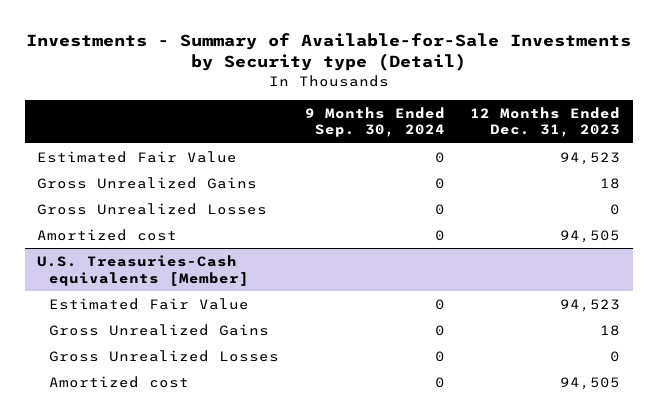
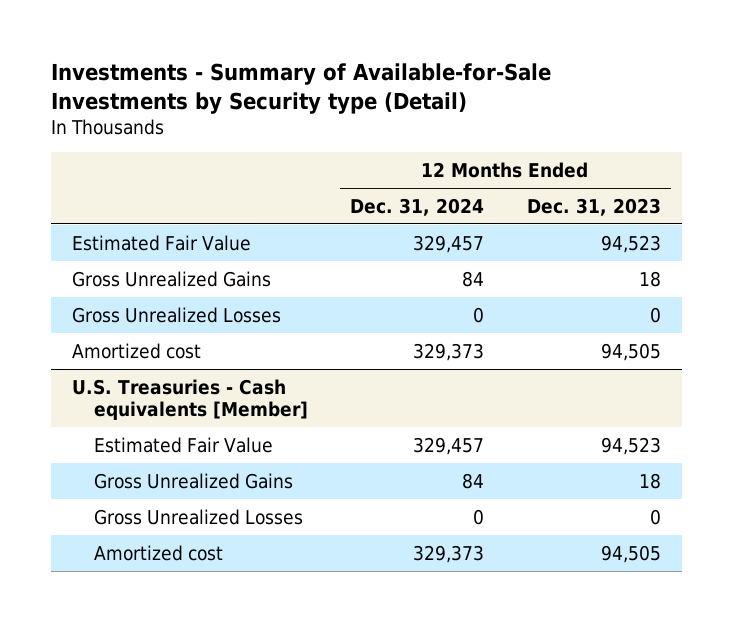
[304,106,445,138] 9 Months Ended Sep. 30, 2024 -> none
none -> [350,197,485,216] Dec. 31, 2024
[37,255,250,286] U.S. Treasuries-Cash equivalents [Member] -> [71,378,308,420] U.S. Treasuries - Cash equivalents [Member]

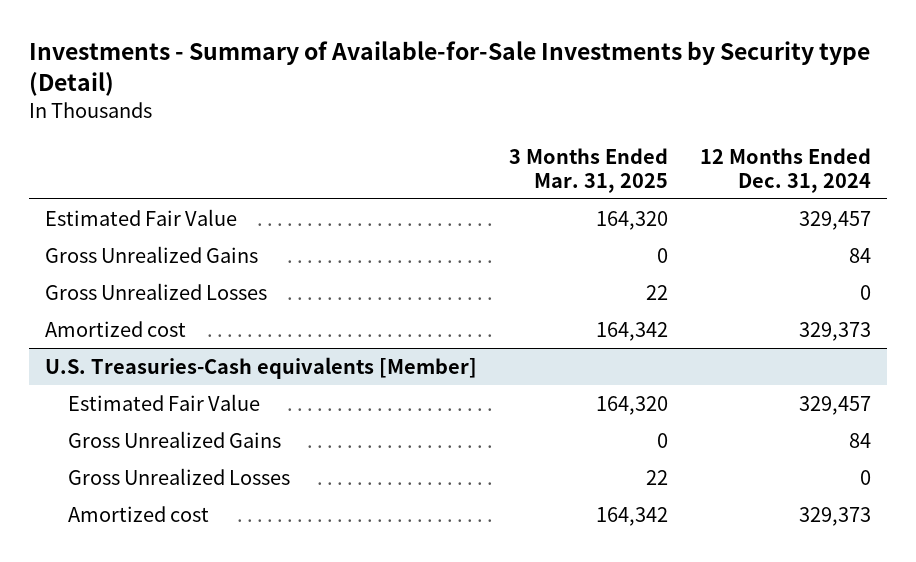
[526,197,661,216] Dec. 31, 2023 -> none
none -> [509,148,669,193] 3 Months Ended Mar. 31, 2025
[71,378,308,420] U.S. Treasuries - Cash equivalents [Member] -> [45,356,478,379] U.S. Treasuries-Cash equivalents [Member]

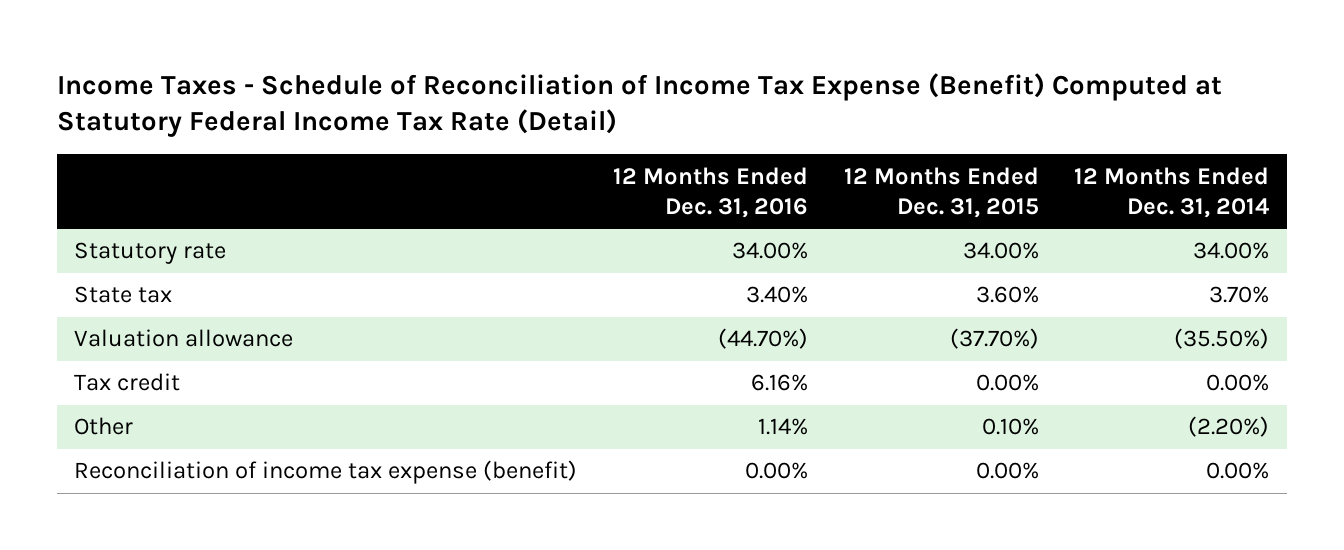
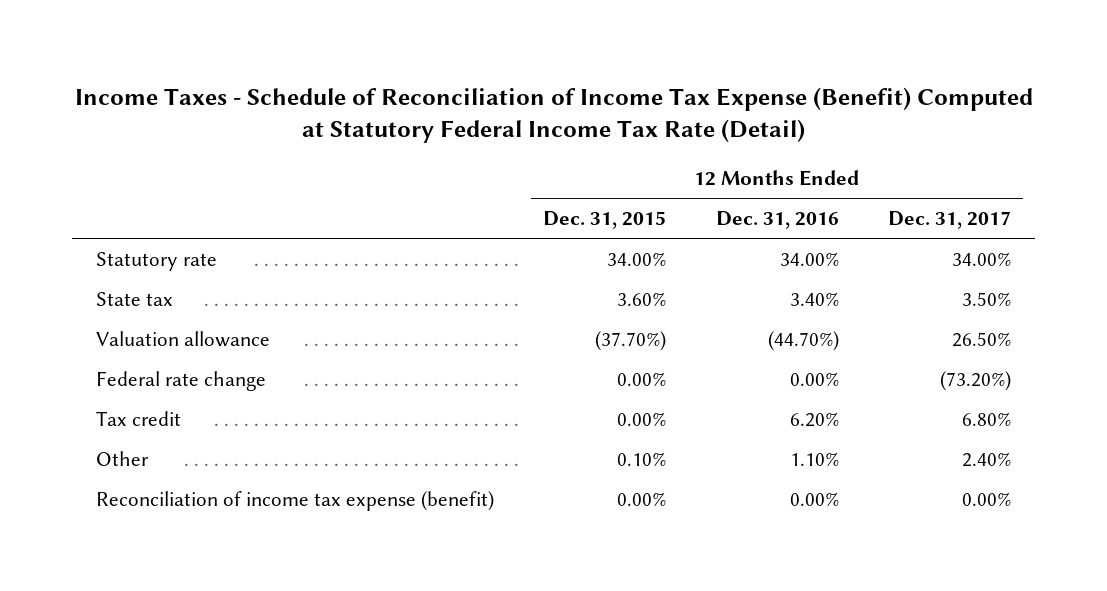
[1074,166,1270,218] 12 Months Ended Dec. 31, 2014 -> none
none -> [887,211,1011,230] Dec. 31, 2017
none -> [96,370,267,391] Federal rate change
[751,374,809,392] 6.16% -> [789,411,839,427] 6.20%
[758,418,809,436] 1.14% -> [789,451,839,466] 1.10%

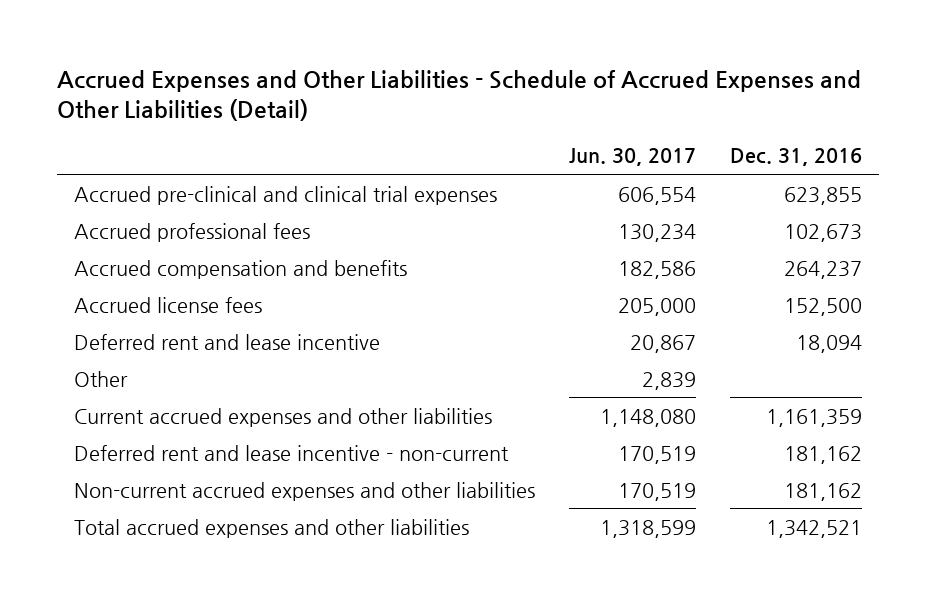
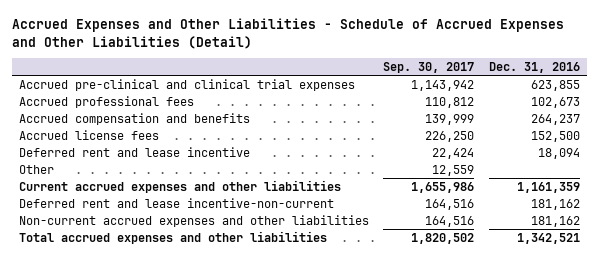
[568,148,696,167] Jun. 30, 2017 -> none
none -> [383,61,475,73] Sep. 30, 2017
[73,444,509,461] Deferred rent and lease incentive - non-current -> [18,197,334,208] Deferred rent and lease incentive-non-current

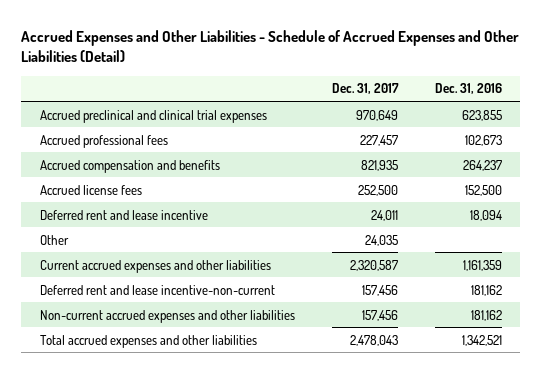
[383,61,475,73] Sep. 30, 2017 -> none
none -> [331,83,399,95] Dec. 31, 2017
[18,78,355,91] Accrued pre-clinical and clinical trial expenses -> [39,109,267,123] Accrued preclinical and clinical trial expenses

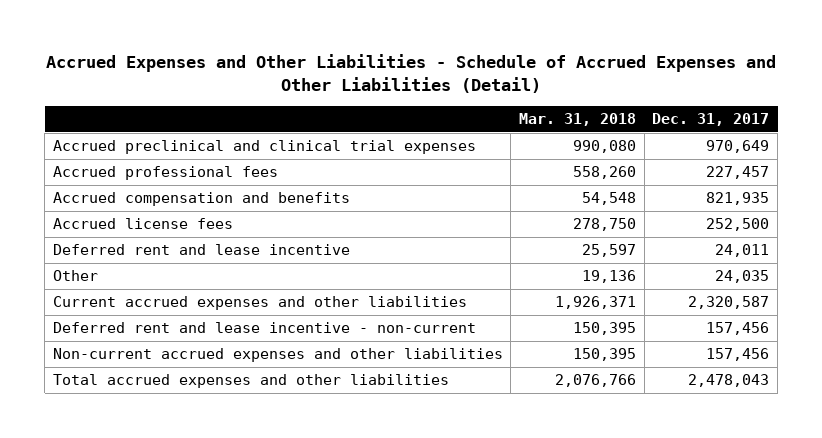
[434,83,502,95] Dec. 31, 2016 -> none
none -> [519,113,637,127] Mar. 31, 2018
[39,284,275,295] Deferred rent and lease incentive-non-current -> [52,322,476,334] Deferred rent and lease incentive - non-current

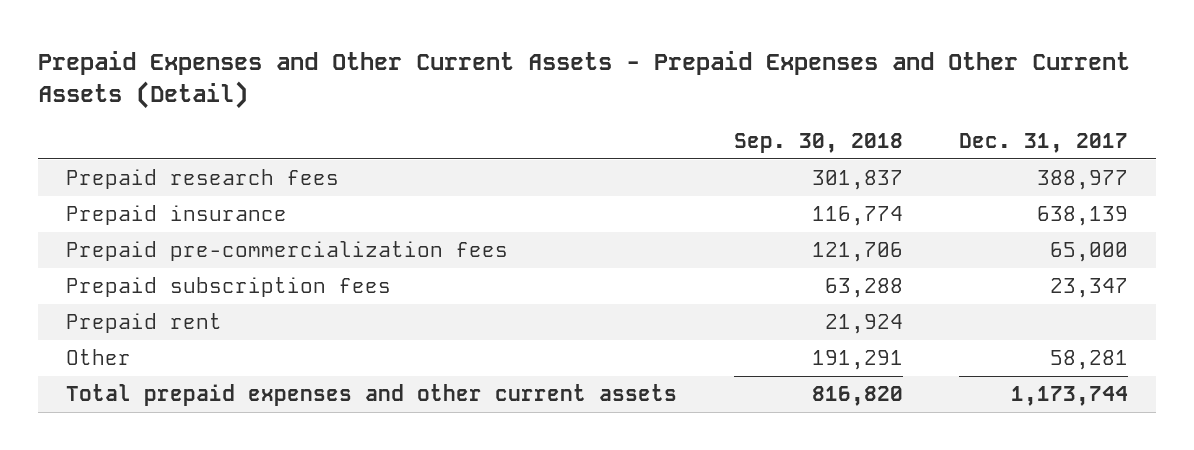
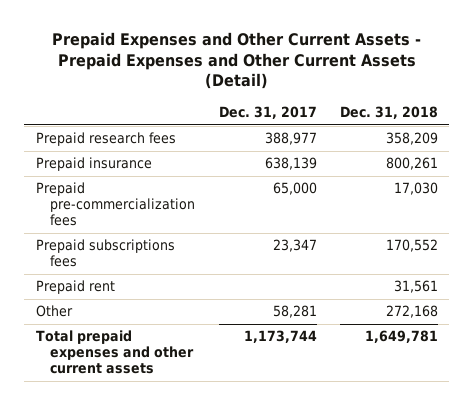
[733,133,903,154] Sep. 30, 2018 -> none
none -> [339,105,438,119] Dec. 31, 2018
[66,277,392,298] Prepaid subscription fees -> [36,239,176,268] Prepaid subscriptions fees

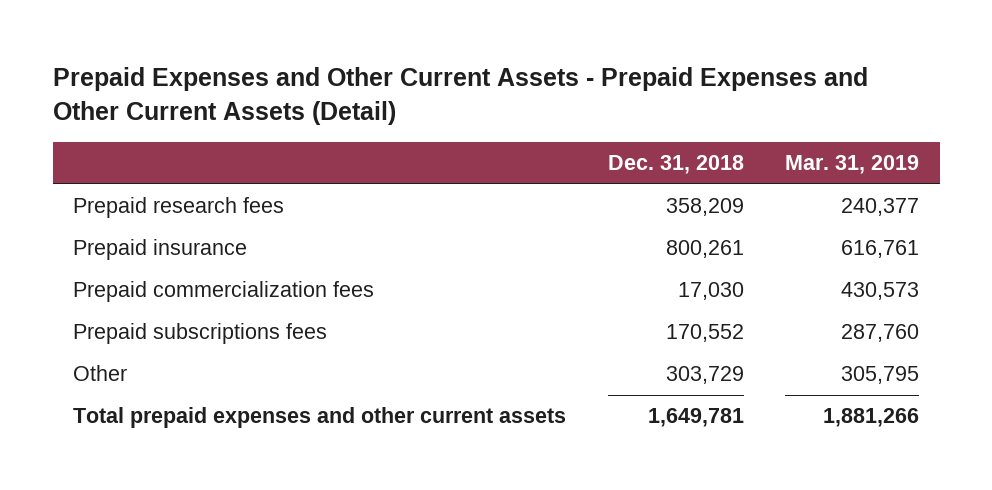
[218,105,317,119] Dec. 31, 2017 -> none
none -> [784,155,919,175] Mar. 31, 2019
[36,182,196,226] Prepaid pre-commercialization fees -> [73,281,375,303] Prepaid commercialization fees
[36,280,116,295] Prepaid rent -> none
[385,305,438,319] 272,168 -> [665,366,744,385] 303,729

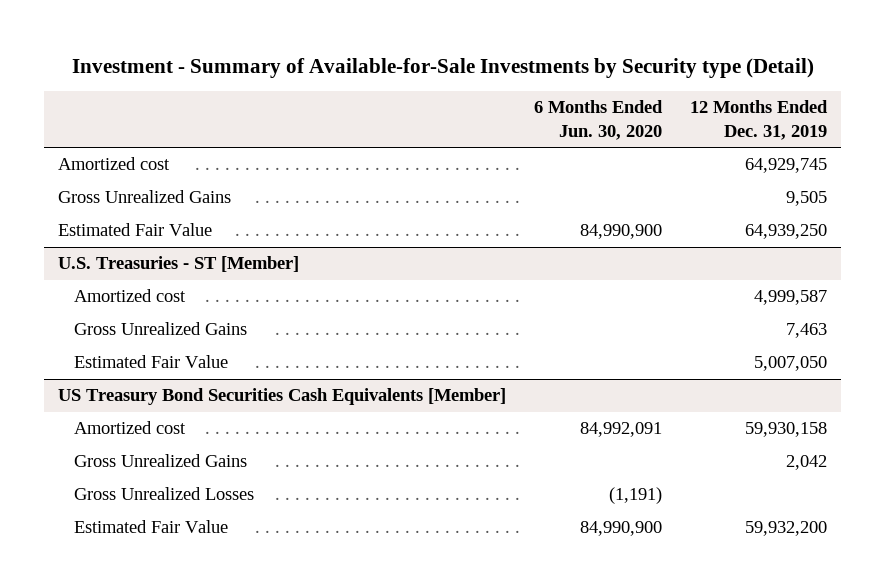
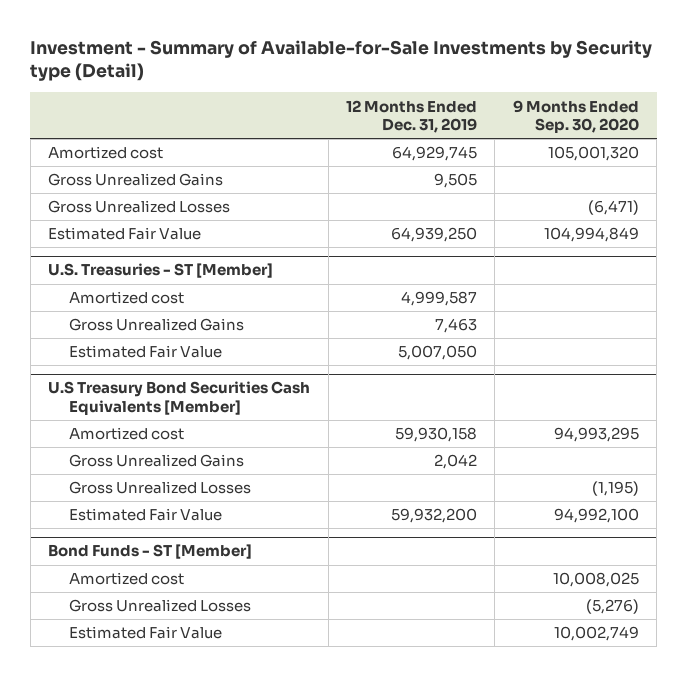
[534,100,664,140] 6 Months Ended Jun. 30, 2020 -> none
none -> [512,99,639,134] 9 Months Ended Sep. 30, 2020
none -> [48,200,231,214] Gross Unrealized Losses
[58,388,507,406] US Treasury Bond Securities Cash Equivalents [Member] -> [48,381,311,415] U.S Treasury Bond Securities Cash Equivalents [Member]
none -> [48,544,253,560] Bond Funds - ST [Member]
none -> [69,572,185,586] Amortized cost
none -> [69,599,252,613] Gross Unrealized Losses
none -> [69,626,223,640] Estimated Fair Value

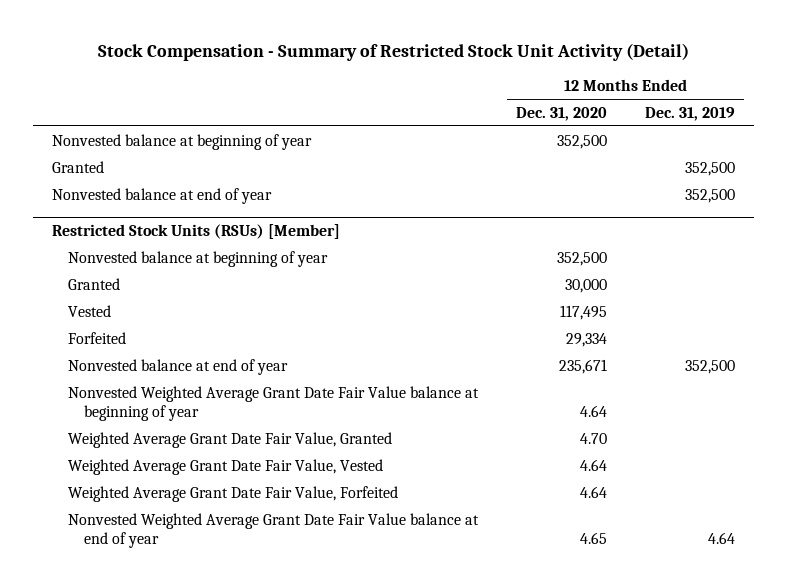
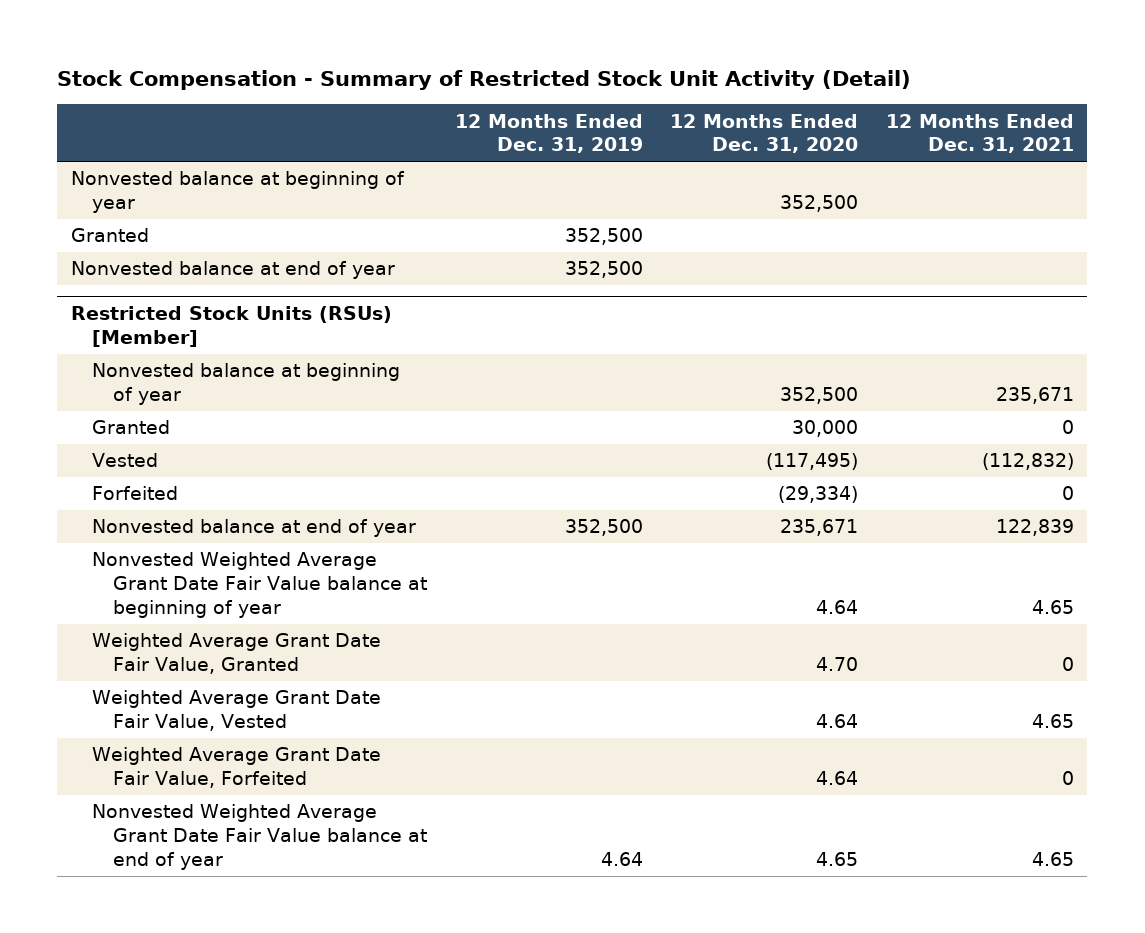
none -> [885,113,1074,154] 12 Months Ended Dec. 31, 2021
[560,304,608,320] 117,495 -> [766,453,859,471] (117,495)
[566,332,608,347] 29,334 -> [778,486,859,504] (29,334)

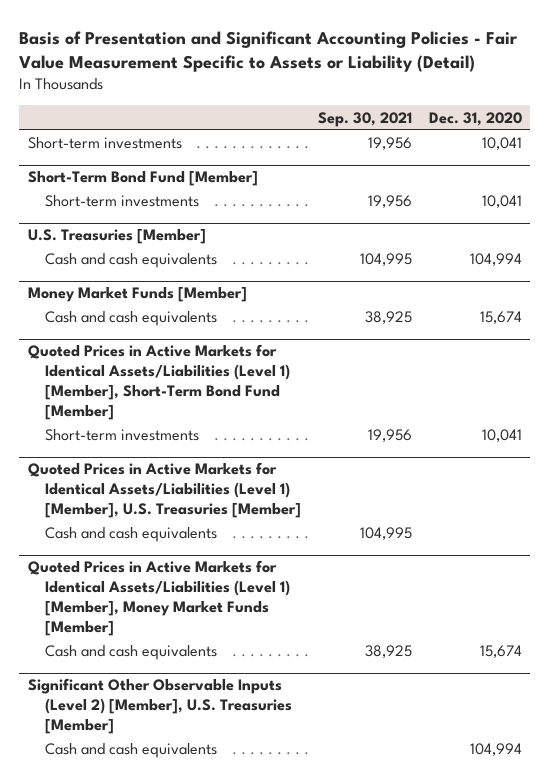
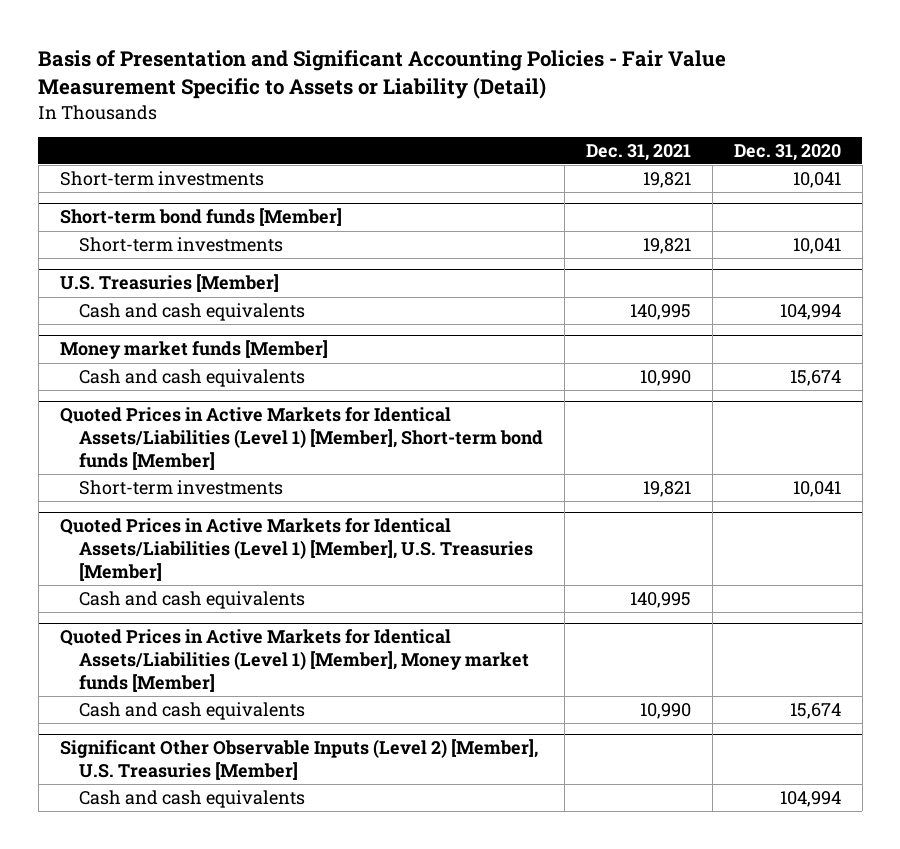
[317,111,412,127] Sep. 30, 2021 -> none
none -> [586,143,692,161] Dec. 31, 2021
[27,171,258,187] Short-Term Bond Fund [Member] -> [59,208,342,227] Short-term bond funds [Member]
[27,287,247,303] Money Market Funds [Member] -> [59,340,328,360] Money market funds [Member]
[27,344,290,421] Quoted Prices in Active Markets for Identical Assets/Liabilities (Level 1) [Member], Short-Term Bond Fund [Member] -> [59,407,544,470] Quoted Prices in Active Markets for Identical Assets/Liabilities (Level 1) [Member], Short-term bond funds [Member]
[27,560,290,637] Quoted Prices in Active Markets for Identical Assets/Liabilities (Level 1) [Member], Money Market Funds [Member] -> [59,629,530,692] Quoted Prices in Active Markets for Identical Assets/Liabilities (Level 1) [Member], Money market funds [Member]

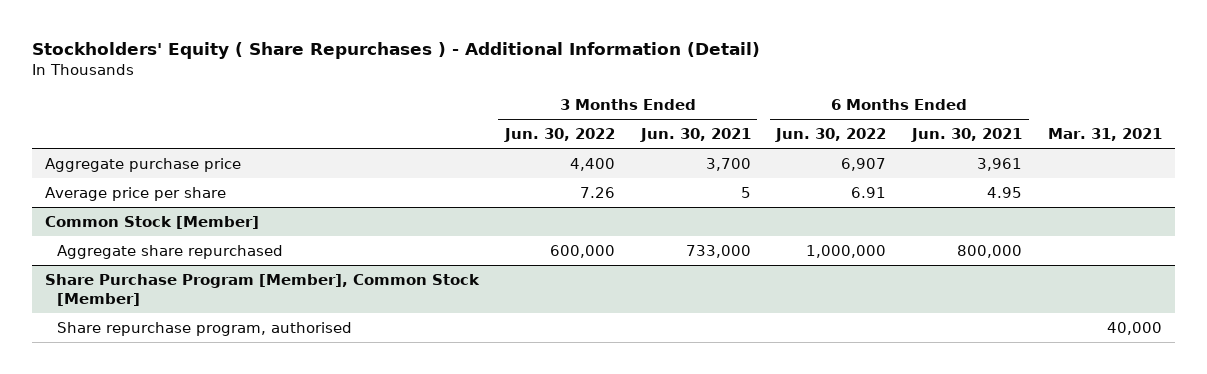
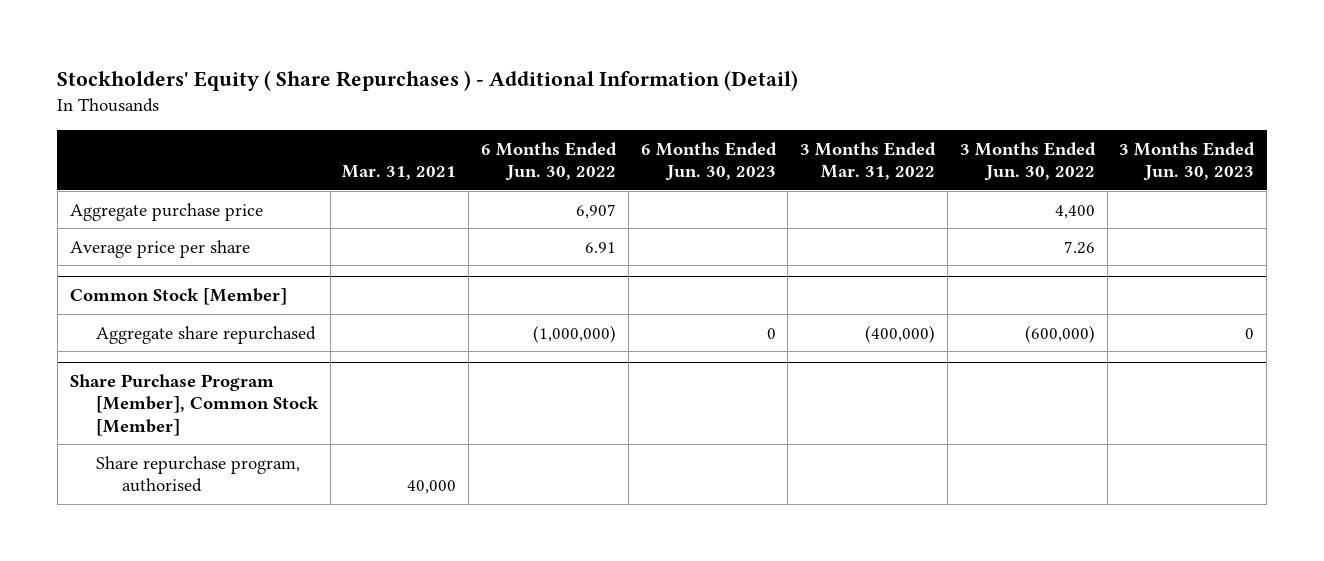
[639,127,751,142] Jun. 30, 2021 -> none
[911,127,1023,142] Jun. 30, 2021 -> none
none -> [640,141,777,182] 6 Months Ended Jun. 30, 2023
none -> [800,141,937,181] 3 Months Ended Mar. 31, 2022
none -> [1119,141,1256,182] 3 Months Ended Jun. 30, 2023
[549,244,615,258] 600,000 -> [1024,324,1095,343] (600,000)
[806,244,887,258] 1,000,000 -> [533,324,617,343] (1,000,000)

